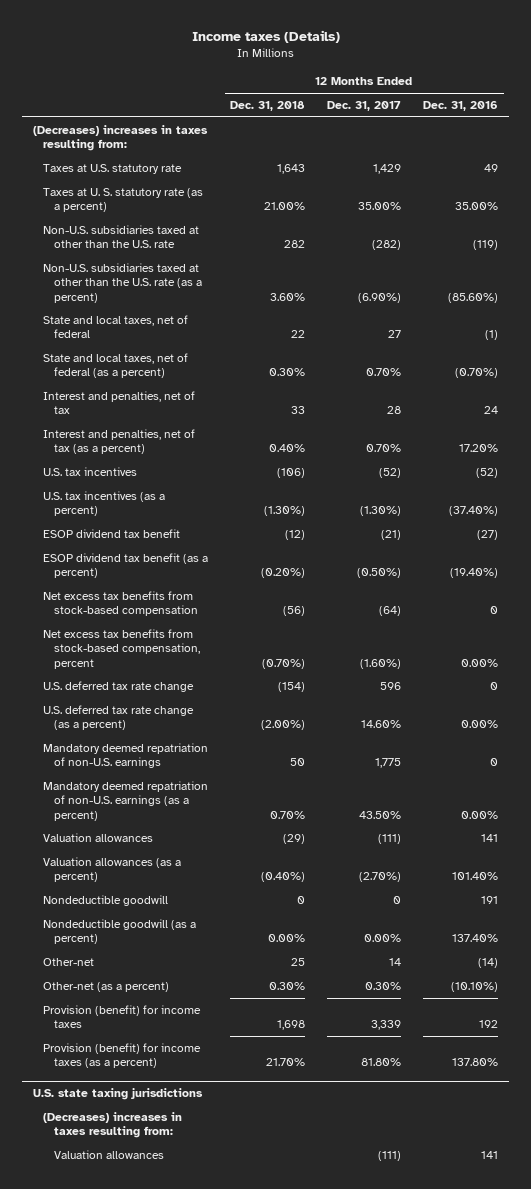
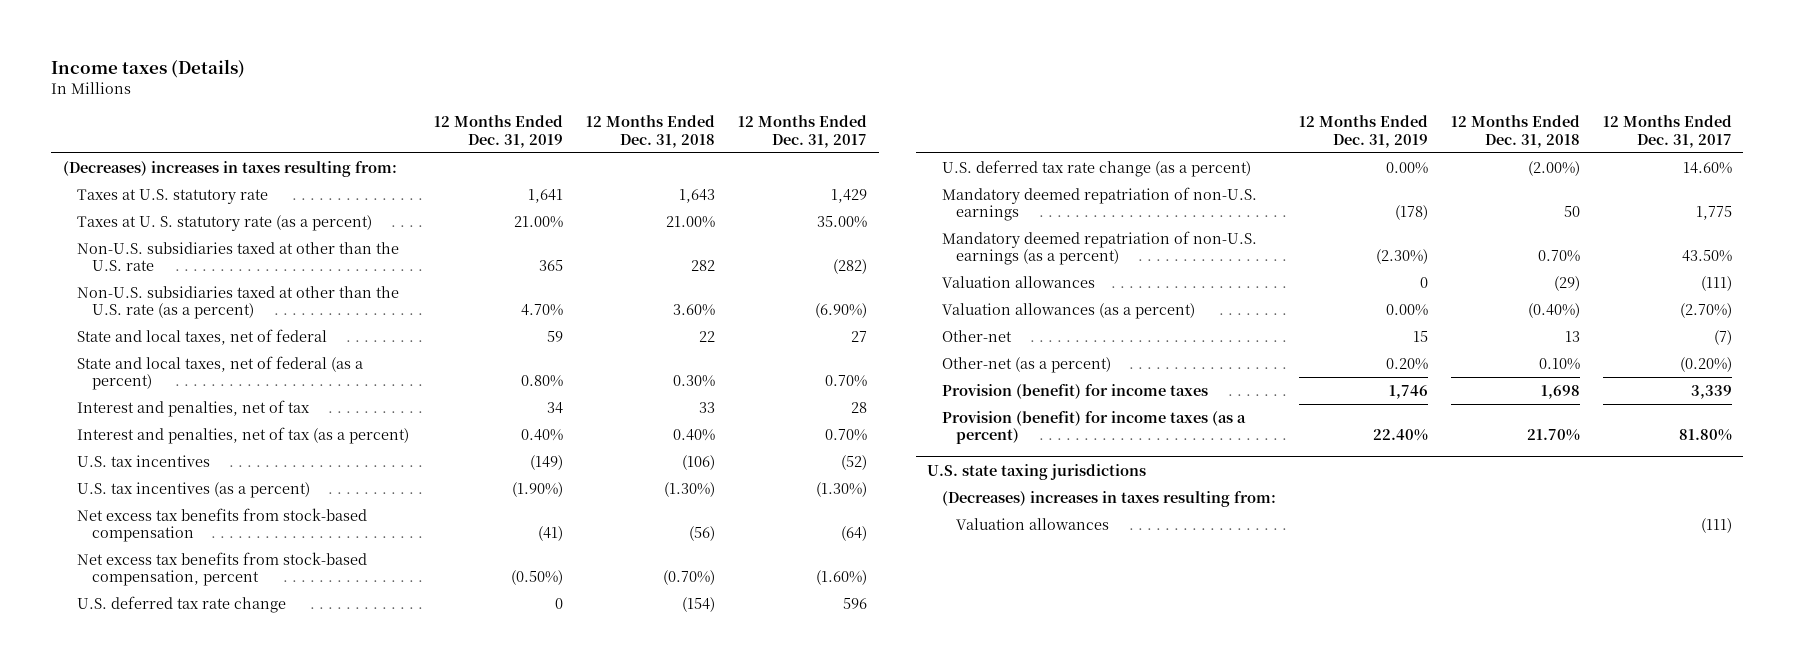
[423,101,499,112] Dec. 31, 2016 -> none
none -> [434,115,564,148] 12 Months Ended Dec. 31, 2019
[43,529,181,539] ESOP dividend tax benefit -> none
[43,553,209,579] ESOP dividend tax benefit (as a percent) -> none
[43,895,169,907] Nondeductible goodwill -> none
[43,919,197,945] Nondeductible goodwill (as a percent) -> none
[291,958,306,967] 25 -> [1564,330,1580,342] 13
[389,958,402,967] 14 -> [1713,329,1732,345] (7)
[269,982,306,991] 0.30% -> [1538,357,1580,370] 0.10%
[365,982,402,991] 0.30% -> [1679,356,1732,372] (0.20%)

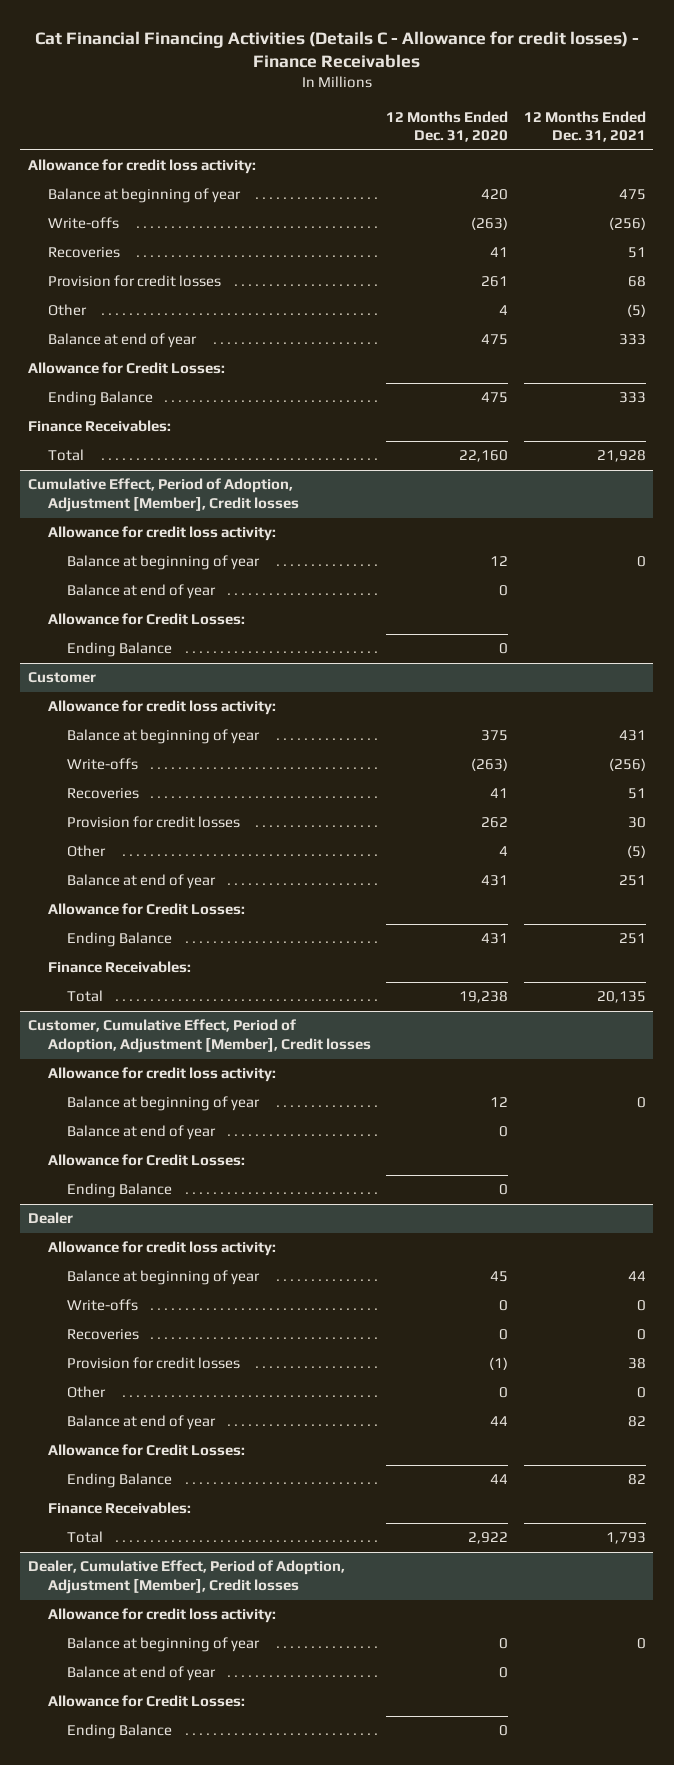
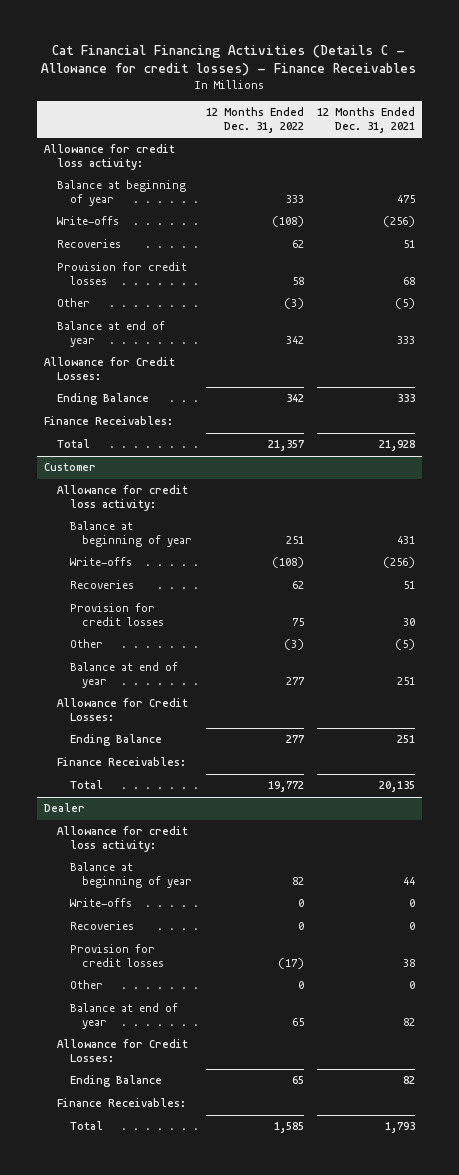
[386,110,509,143] 12 Months Ended Dec. 31, 2020 -> none
none -> [205,107,304,133] 12 Months Ended Dec. 31, 2022
[28,478,299,512] Cumulative Effect, Period of Adoption, Adjustment [Member], Credit losses -> none
[47,526,276,542] Allowance for credit loss activity: -> none
[67,555,261,571] Balance at beginning of year -> none
[67,584,217,600] Balance at end of year -> none
[47,613,245,626] Allowance for Credit Losses: -> none
[67,642,173,658] Ending Balance -> none
[28,1019,371,1053] Customer, Cumulative Effect, Period of Adoption, Adjustment [Member], Credit losses -> none
[47,1067,276,1083] Allowance for credit loss activity: -> none
[67,1096,261,1112] Balance at beginning of year -> none
[67,1125,217,1141] Balance at end of year -> none
[47,1154,245,1167] Allowance for Credit Losses: -> none
[67,1183,173,1199] Ending Balance -> none
[28,1560,346,1594] Dealer, Cumulative Effect, Period of Adoption, Adjustment [Member], Credit losses -> none
[47,1608,276,1624] Allowance for credit loss activity: -> none
[67,1637,261,1653] Balance at beginning of year -> none
[67,1666,217,1682] Balance at end of year -> none
[47,1695,245,1708] Allowance for Credit Losses: -> none
[67,1724,173,1740] Ending Balance -> none

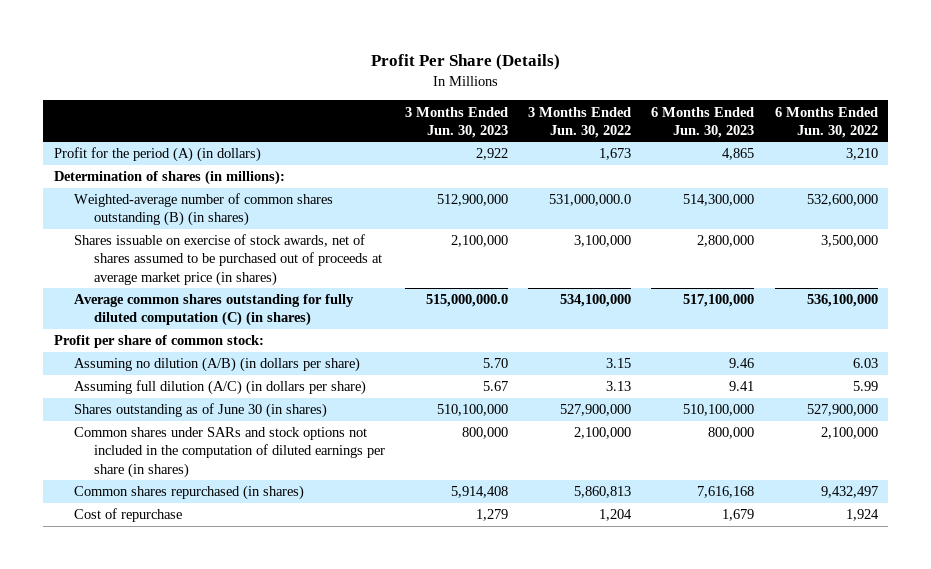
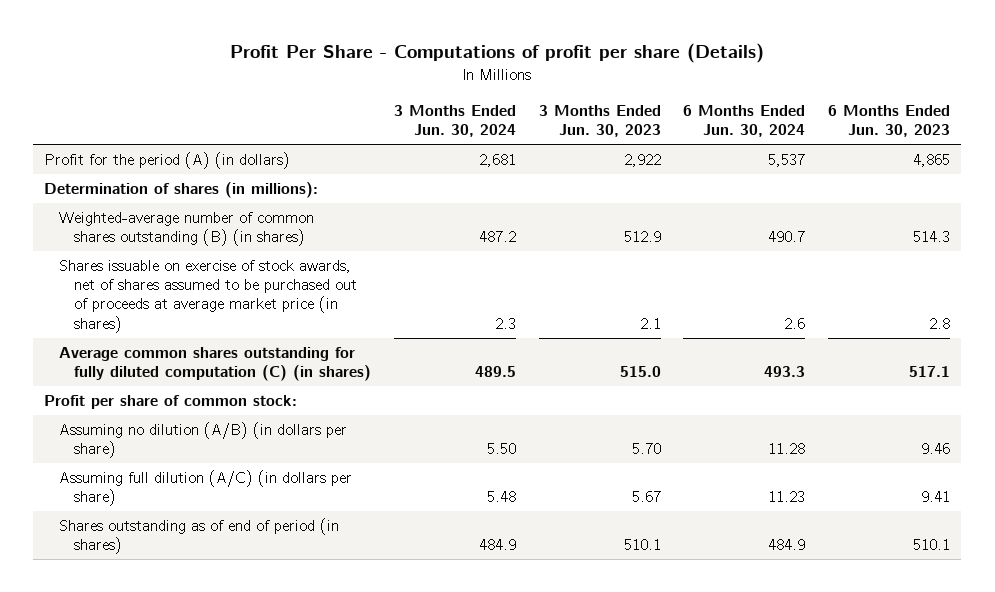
[370,54,560,71] Profit Per Share (Details) -> [230,43,765,64] Profit Per Share - Computations of profit per share (Details)
[528,106,632,138] 3 Months Ended Jun. 30, 2022 -> none
[774,106,878,138] 6 Months Ended Jun. 30, 2022 -> none
none -> [393,104,516,137] 3 Months Ended Jun. 30, 2024
none -> [683,104,806,137] 6 Months Ended Jun. 30, 2024
[436,194,508,207] 512,900,000 -> [623,231,661,243] 512.9
[683,194,755,207] 514,300,000 -> [913,231,951,243] 514.3
[450,235,508,248] 2,100,000 -> [639,317,661,329] 2.1
[697,235,755,248] 2,800,000 -> [929,317,951,329] 2.8
[425,294,508,308] 515,000,000.0 -> [619,366,661,378] 515.0
[683,294,755,308] 517,100,000 -> [909,366,951,378] 517.1
[73,427,385,478] Common shares under SARs and stock options not included in the computation of diluted earnings per share (in shares) -> none
[73,485,304,501] Common shares repurchased (in shares) -> none
[73,508,182,523] Cost of repurchase -> none
[73,403,327,419] Shares outstanding as of June 30 (in shares) -> [59,518,340,555] Shares outstanding as of end of period (in shares)
[436,404,508,417] 510,100,000 -> [623,539,661,551] 510.1
[683,404,755,417] 510,100,000 -> [913,539,951,551] 510.1

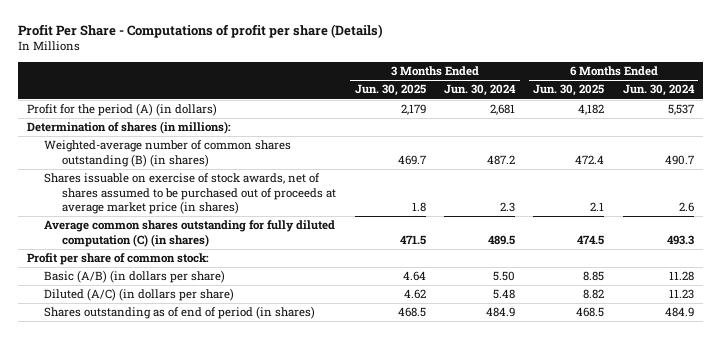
[538,104,661,137] 3 Months Ended Jun. 30, 2023 -> none
[828,104,951,137] 6 Months Ended Jun. 30, 2023 -> none
none -> [354,84,426,97] Jun. 30, 2025
none -> [533,84,605,97] Jun. 30, 2025
[59,422,348,459] Assuming no dilution (A/B) (in dollars per share) -> [44,270,226,284] Basic (A/B) (in dollars per share)
[59,470,353,507] Assuming full dilution (A/C) (in dollars per share) -> [44,288,235,302] Diluted (A/C) (in dollars per share)

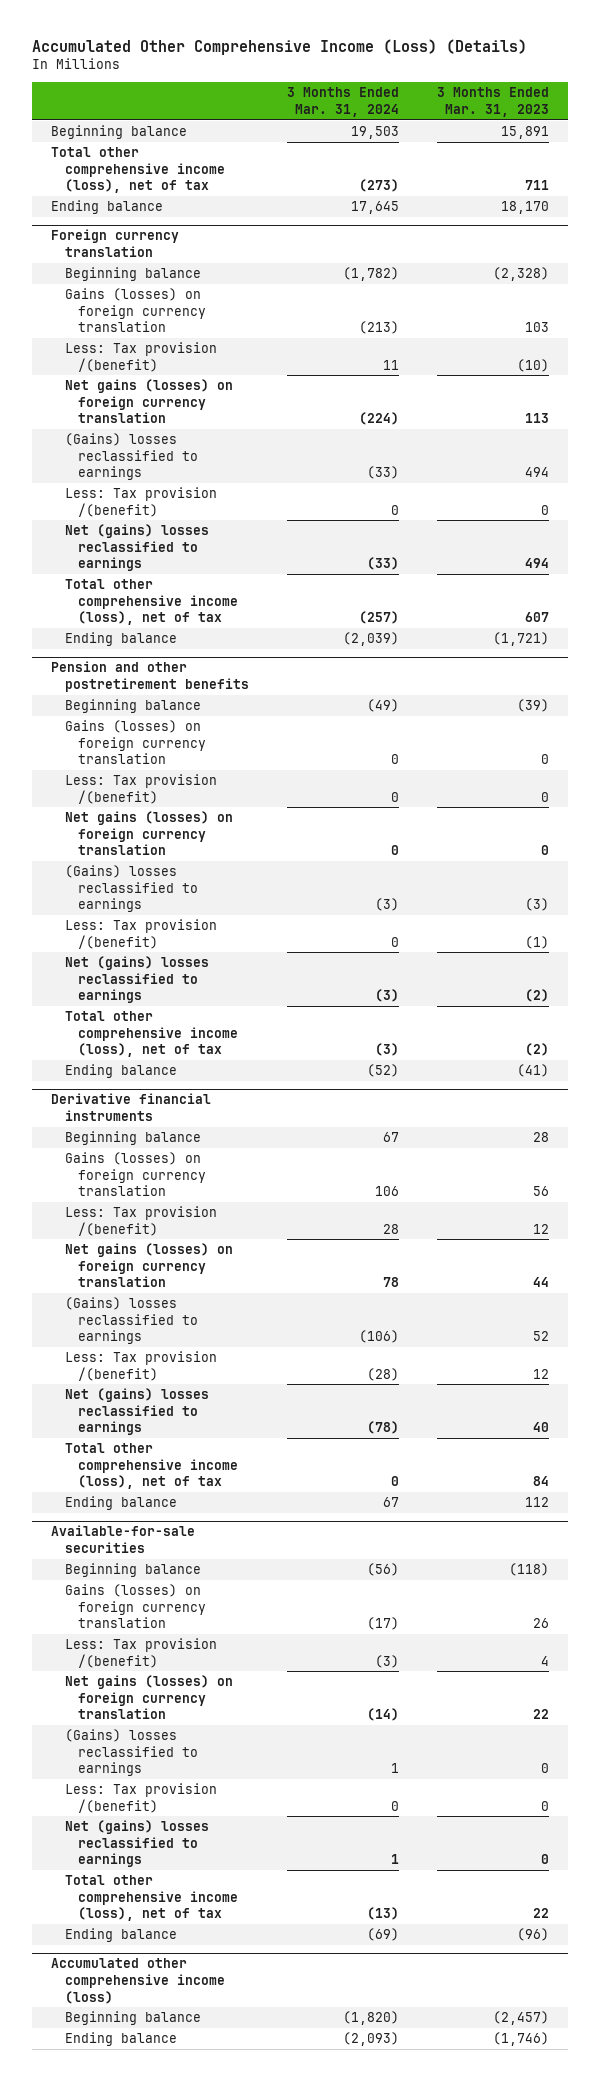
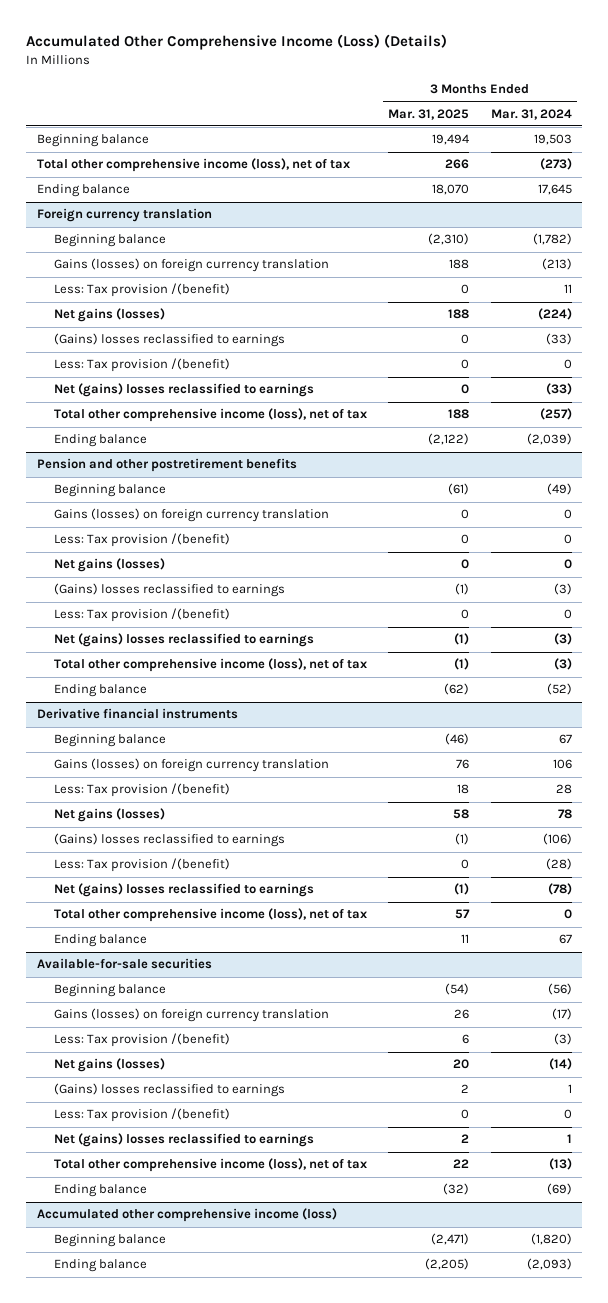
[436,87,549,118] 3 Months Ended Mar. 31, 2023 -> none
none -> [388,108,470,120] Mar. 31, 2025
[64,379,233,424] Net gains (losses) on foreign currency translation -> [54,308,166,323] Net gains (losses)
[64,811,233,856] Net gains (losses) on foreign currency translation -> [54,558,166,573] Net gains (losses)
[64,1243,233,1288] Net gains (losses) on foreign currency translation -> [54,808,166,823] Net gains (losses)
[64,1675,233,1720] Net gains (losses) on foreign currency translation -> [54,1058,166,1073] Net gains (losses)

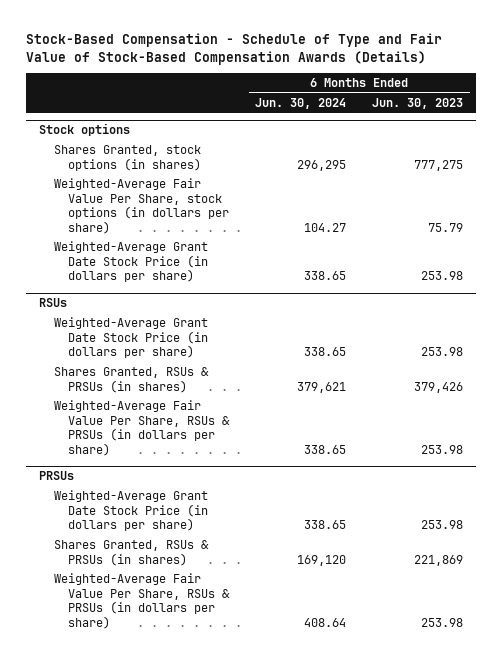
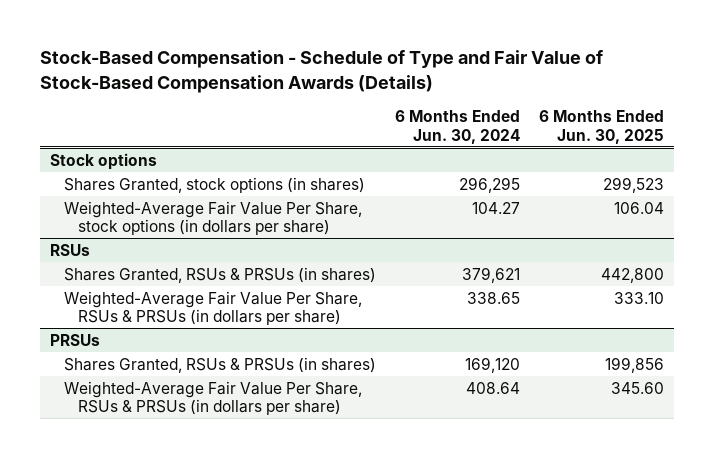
[372,97,464,109] Jun. 30, 2023 -> none
none -> [539,110,665,144] 6 Months Ended Jun. 30, 2025
[53,240,209,283] Weighted-Average Grant Date Stock Price (in dollars per share) -> none
[53,316,209,359] Weighted-Average Grant Date Stock Price (in dollars per share) -> none
[53,489,209,532] Weighted-Average Grant Date Stock Price (in dollars per share) -> none

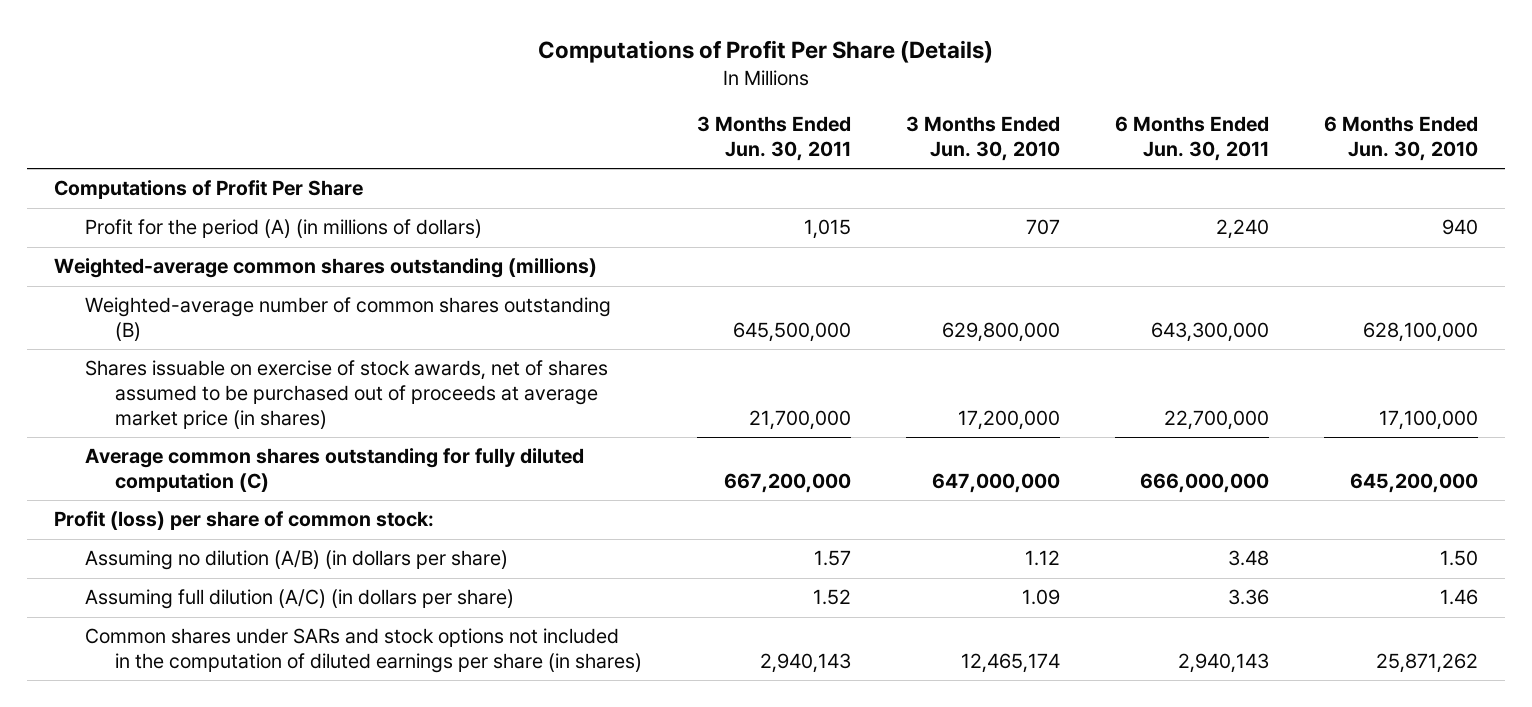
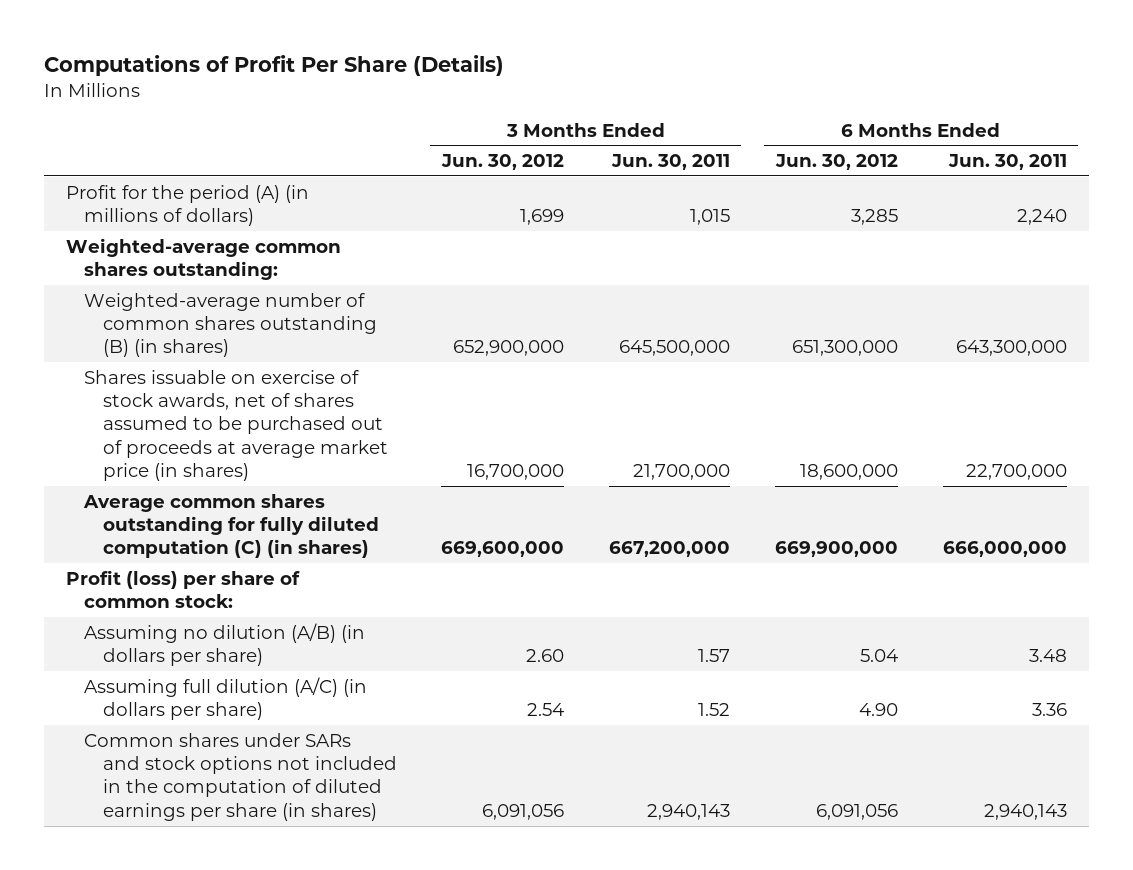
[905,116,1060,161] 3 Months Ended Jun. 30, 2010 -> none
[1323,116,1478,161] 6 Months Ended Jun. 30, 2010 -> none
none -> [441,154,565,171] Jun. 30, 2012
none -> [775,154,899,171] Jun. 30, 2012
[54,180,364,200] Computations of Profit Per Share -> none
[54,258,598,279] Weighted-average common shares outstanding (millions) -> [66,237,342,281] Weighted-average common shares outstanding:
[84,297,611,342] Weighted-average number of common shares outstanding (B) -> [84,292,377,358] Weighted-average number of common shares outstanding (B) (in shares)
[84,448,584,493] Average common shares outstanding for fully diluted computation (C) -> [83,493,379,559] Average common shares outstanding for fully diluted computation (C) (in shares)

